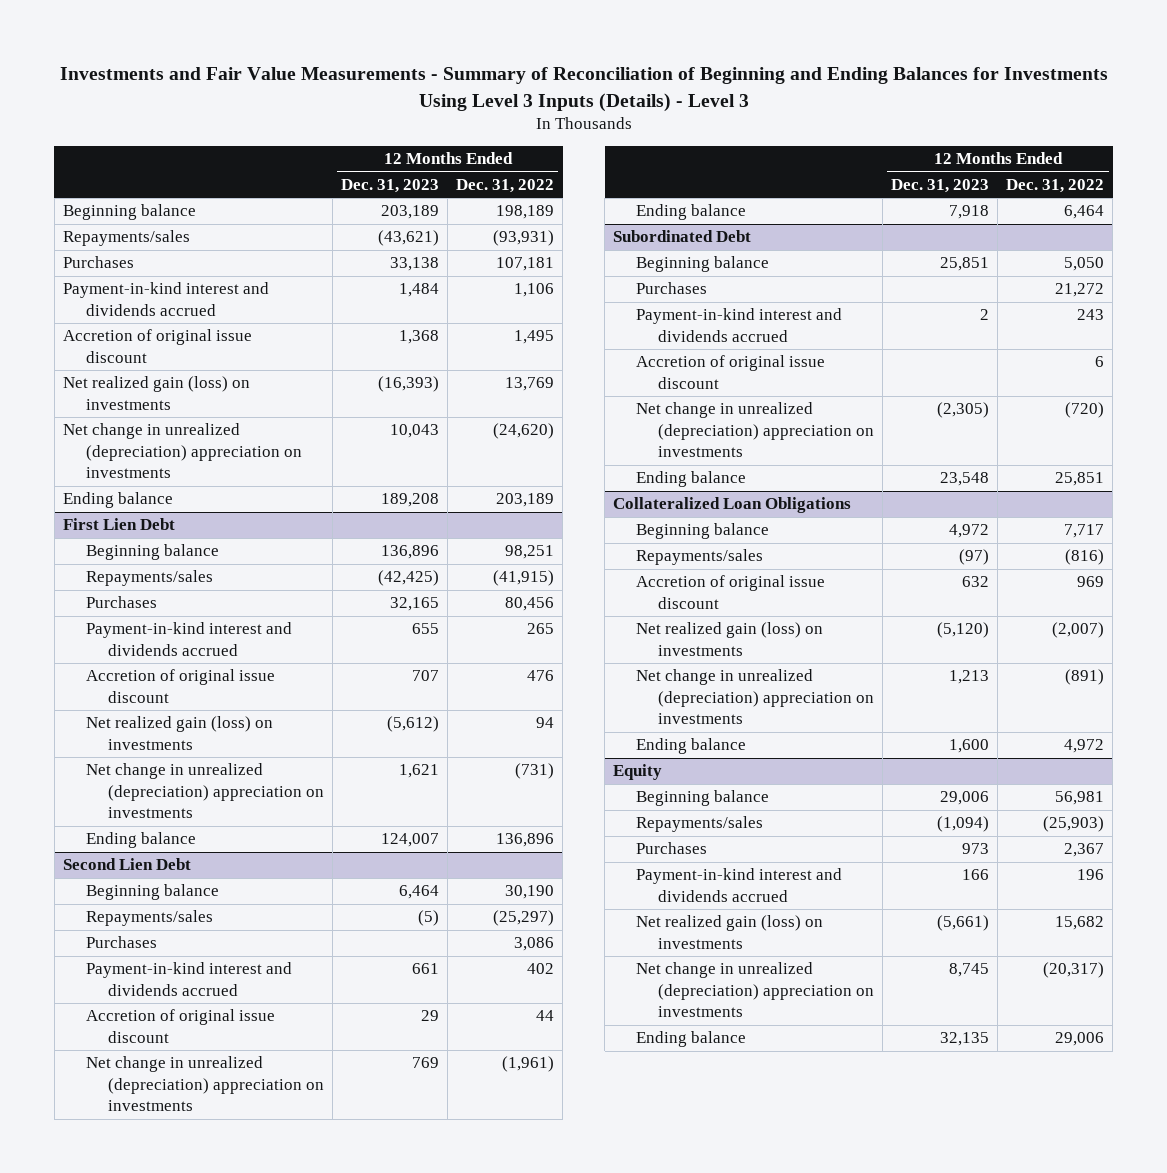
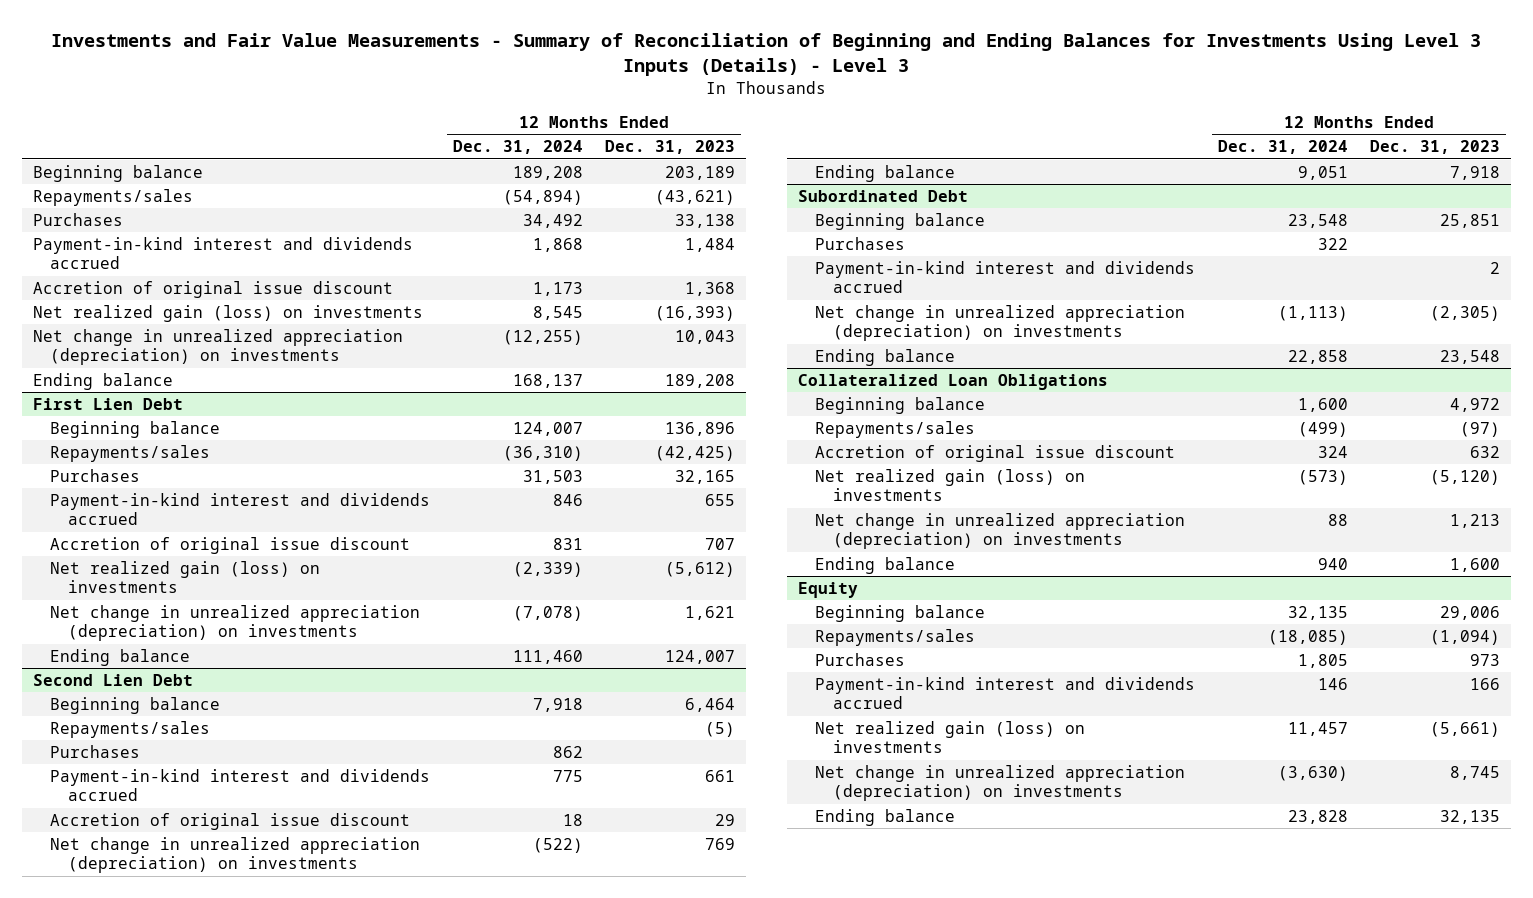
[456,178,555,193] Dec. 31, 2022 -> none
none -> [452,140,583,155] Dec. 31, 2024
[62,423,302,479] Net change in unrealized (depreciation) appreciation on investments -> [32,328,403,366] Net change in unrealized appreciation (depreciation) on investments
[85,763,325,819] Net change in unrealized (depreciation) appreciation on investments -> [50,604,421,642] Net change in unrealized appreciation (depreciation) on investments
[85,1056,325,1112] Net change in unrealized (depreciation) appreciation on investments -> [50,836,421,874] Net change in unrealized appreciation (depreciation) on investments
[635,355,825,389] Accretion of original issue discount -> none
[635,402,875,458] Net change in unrealized (depreciation) appreciation on investments -> [815,304,1186,342] Net change in unrealized appreciation (depreciation) on investments
[635,669,875,725] Net change in unrealized (depreciation) appreciation on investments -> [815,512,1186,550] Net change in unrealized appreciation (depreciation) on investments
[635,962,875,1018] Net change in unrealized (depreciation) appreciation on investments -> [815,764,1186,802] Net change in unrealized appreciation (depreciation) on investments

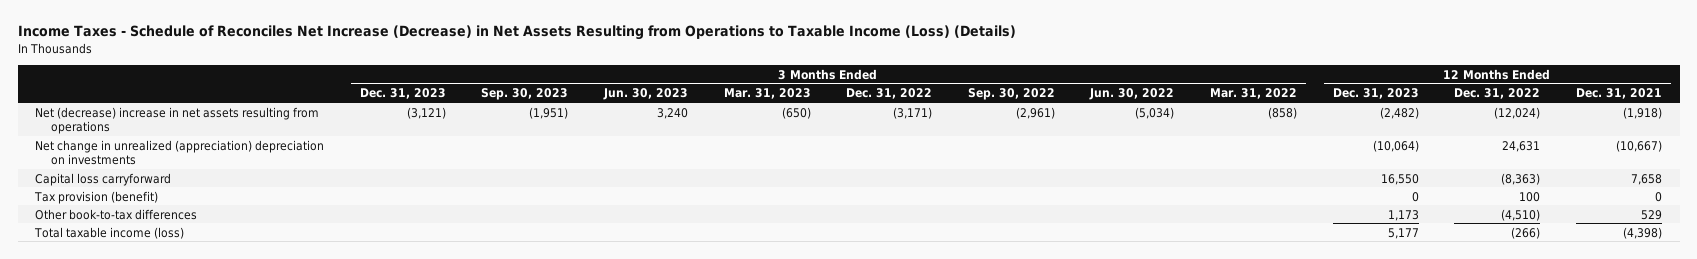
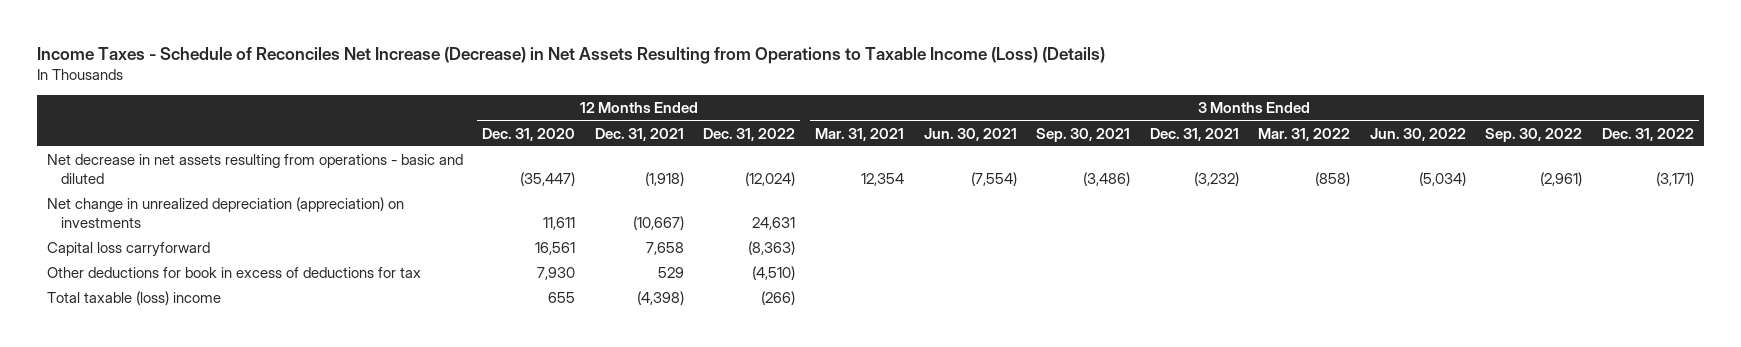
[359,88,446,100] Dec. 31, 2023 -> none
[481,88,569,101] Sep. 30, 2023 -> none
[603,88,689,101] Jun. 30, 2023 -> none
[723,88,811,100] Mar. 31, 2023 -> none
[1332,88,1419,100] Dec. 31, 2023 -> none
none -> [482,127,576,141] Dec. 31, 2020
none -> [814,127,904,141] Mar. 31, 2021
none -> [923,127,1017,141] Jun. 30, 2021
none -> [1036,127,1131,142] Sep. 30, 2021
none -> [1149,127,1239,141] Dec. 31, 2021
[35,106,320,135] Net (decrease) increase in net assets resulting from operations -> [46,154,463,185] Net decrease in net assets resulting from operations - basic and diluted
[35,139,325,166] Net change in unrealized (appreciation) depreciation on investments -> [46,197,404,229] Net change in unrealized depreciation (appreciation) on investments
[34,190,159,204] Tax provision (benefit) -> none
[35,208,198,220] Other book-to-tax differences -> [46,267,421,279] Other deductions for book in excess of deductions for tax
[34,226,185,239] Total taxable income (loss) -> [46,291,221,306] Total taxable (loss) income

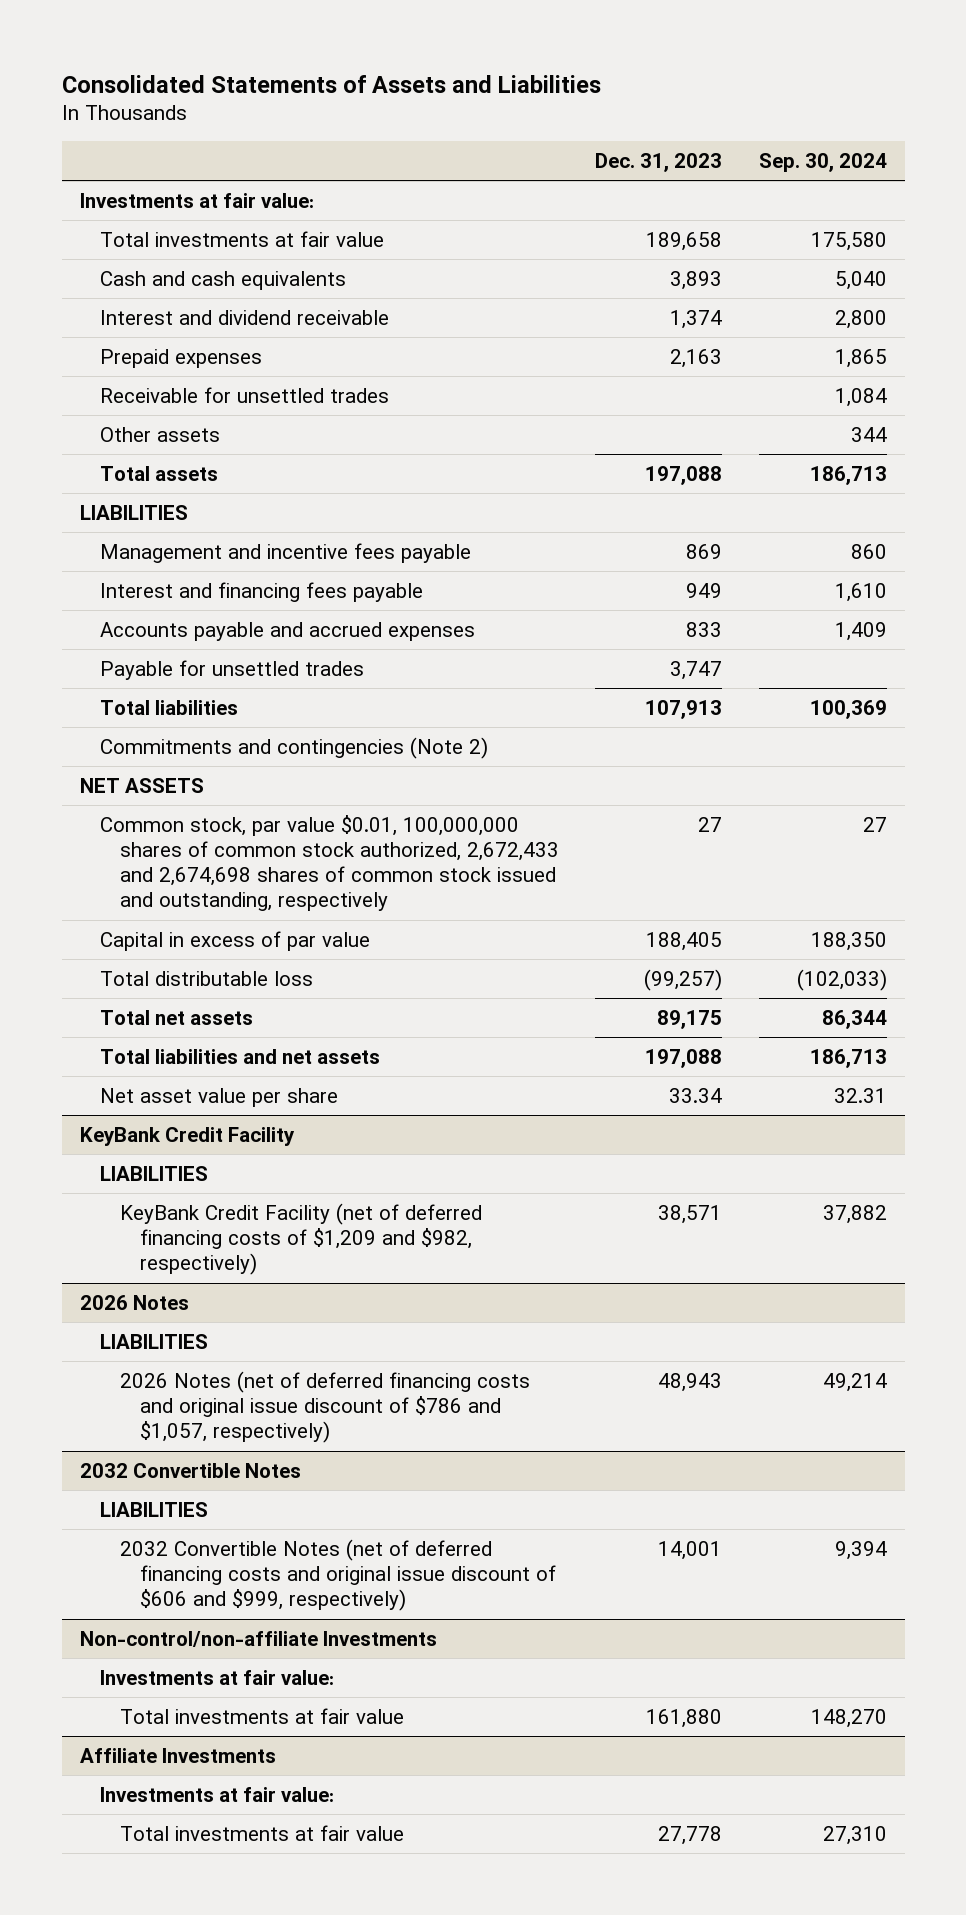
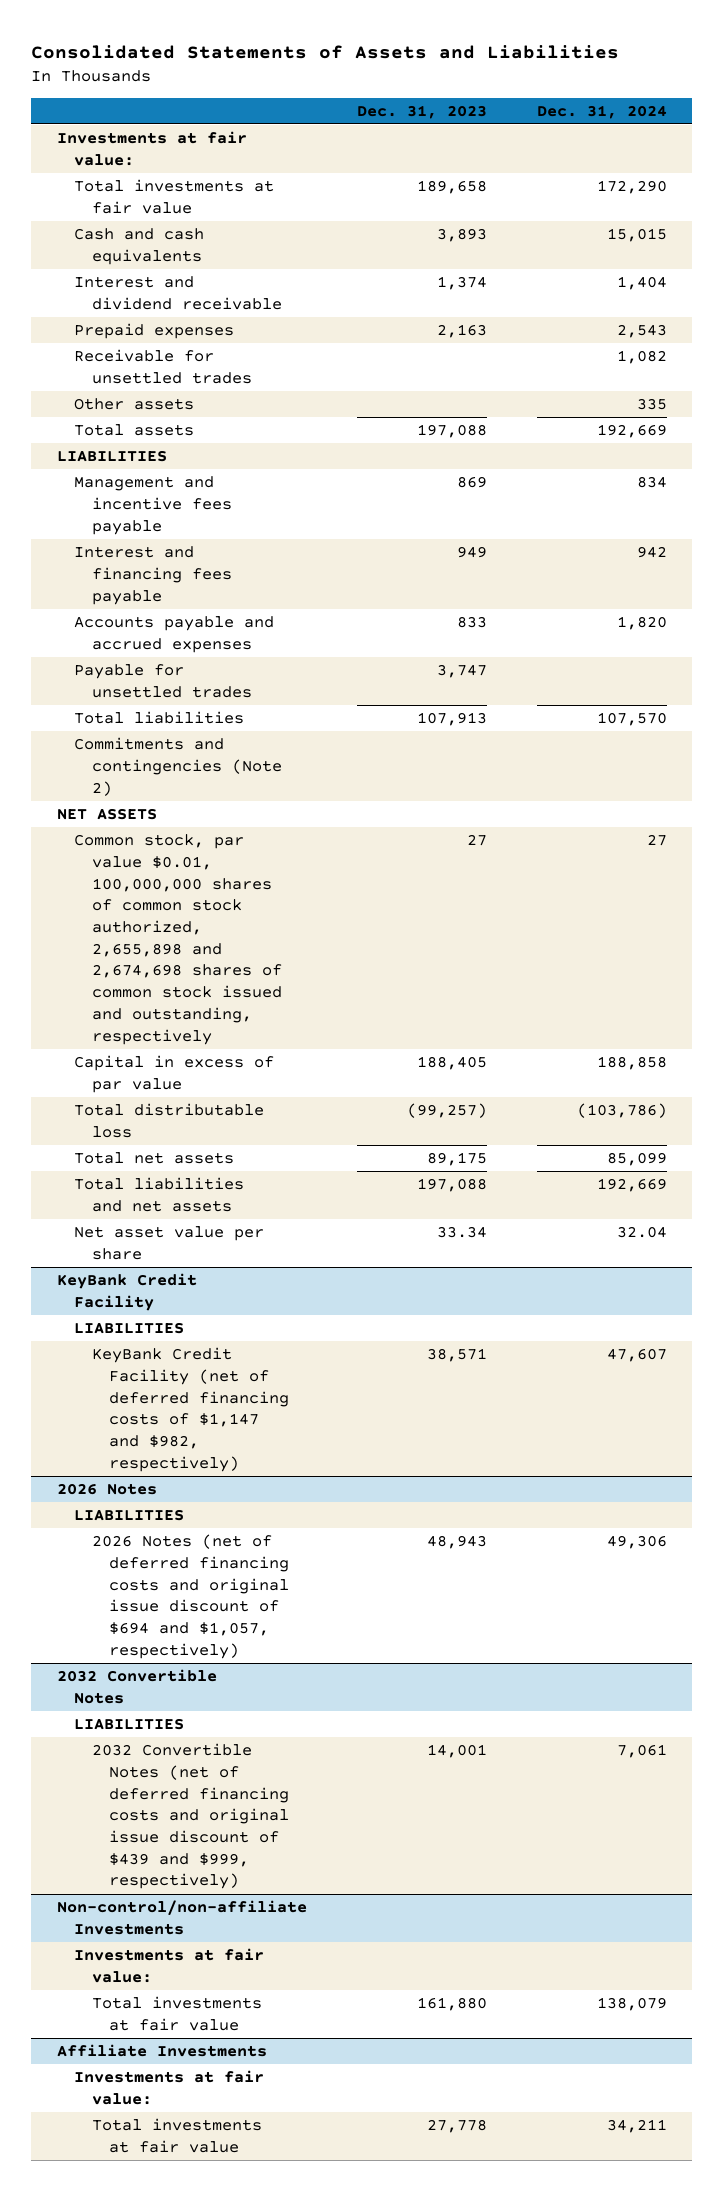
[758,152,887,172] Sep. 30, 2024 -> none
none -> [536,104,667,119] Dec. 31, 2024
[99,814,560,912] Common stock, par value $0.01, 100,000,000 shares of common stock authorized, 2,672,433 and 2,674,698 shares of common stock issued and outstanding, respectively -> [74,834,282,1045] Common stock, par value $0.01, 100,000,000 shares of common stock authorized, 2,655,898 and 2,674,698 shares of common stock issued and outstanding, respectively
[120,1202,483,1276] KeyBank Credit Facility (net of deferred financing costs of $1,209 and $982, respectively) -> [91,1347,290,1472] KeyBank Credit Facility (net of deferred financing costs of $1,147 and $982, respectively)
[120,1370,531,1444] 2026 Notes (net of deferred financing costs and original issue discount of $786 and $1,057, respectively) -> [91,1534,290,1659] 2026 Notes (net of deferred financing costs and original issue discount of $694 and $1,057, respectively)
[120,1538,557,1612] 2032 Convertible Notes (net of deferred financing costs and original issue discount of $606 and $999, respectively) -> [91,1743,290,1890] 2032 Convertible Notes (net of deferred financing costs and original issue discount of $439 and $999, respectively)

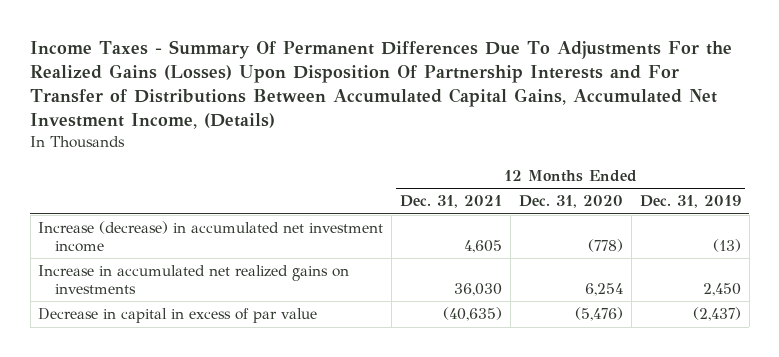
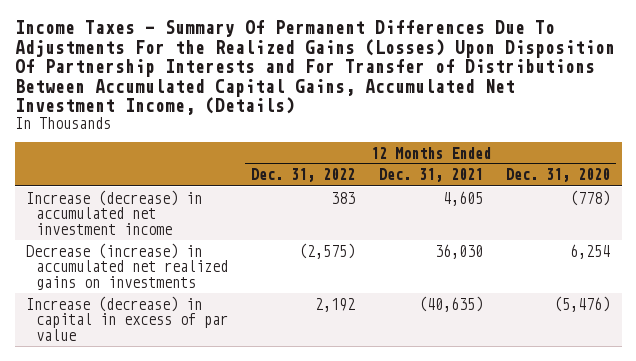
[639,195,741,209] Dec. 31, 2019 -> none
none -> [251,168,356,183] Dec. 31, 2022
[38,265,350,295] Increase in accumulated net realized gains on investments -> [26,242,228,291] Decrease (increase) in accumulated net realized gains on investments
[38,308,318,324] Decrease in capital in excess of par value -> [26,295,228,342] Increase (decrease) in capital in excess of par value

